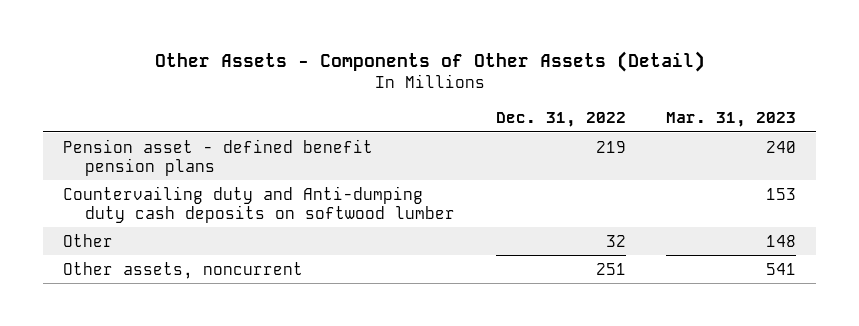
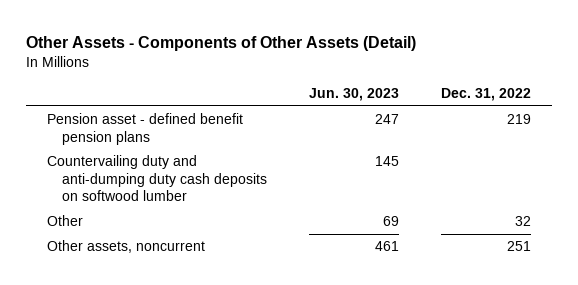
[666,112,797,128] Mar. 31, 2023 -> none
none -> [309,88,400,102] Jun. 30, 2023
[63,185,456,223] Countervailing duty and Anti-dumping duty cash deposits on softwood lumber -> [46,155,267,202] Countervailing duty and anti-dumping duty cash deposits on softwood lumber

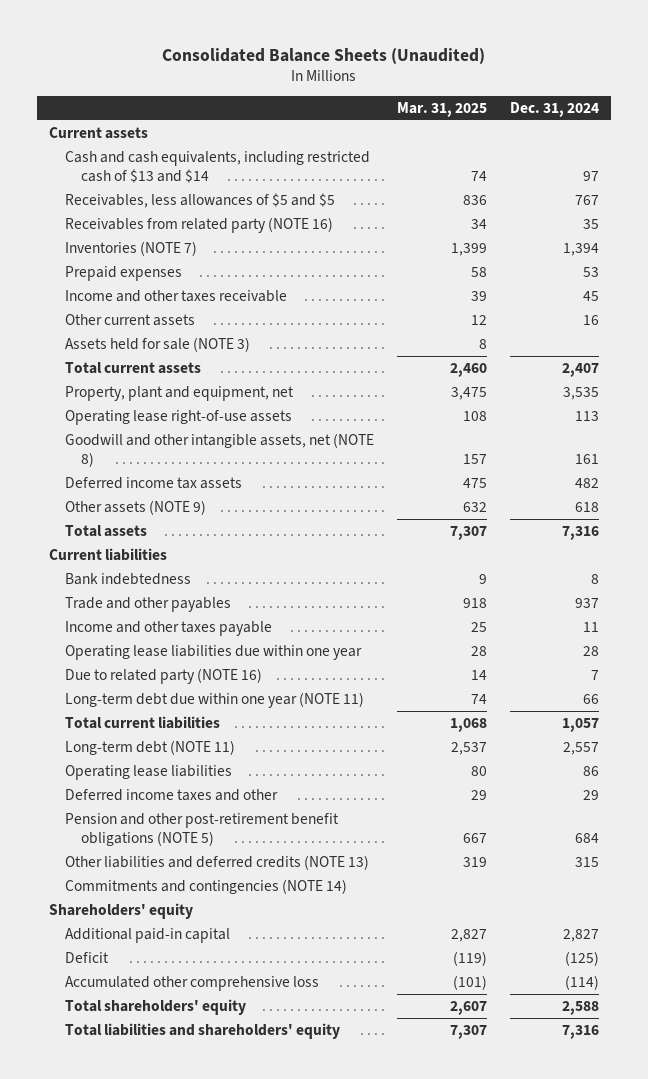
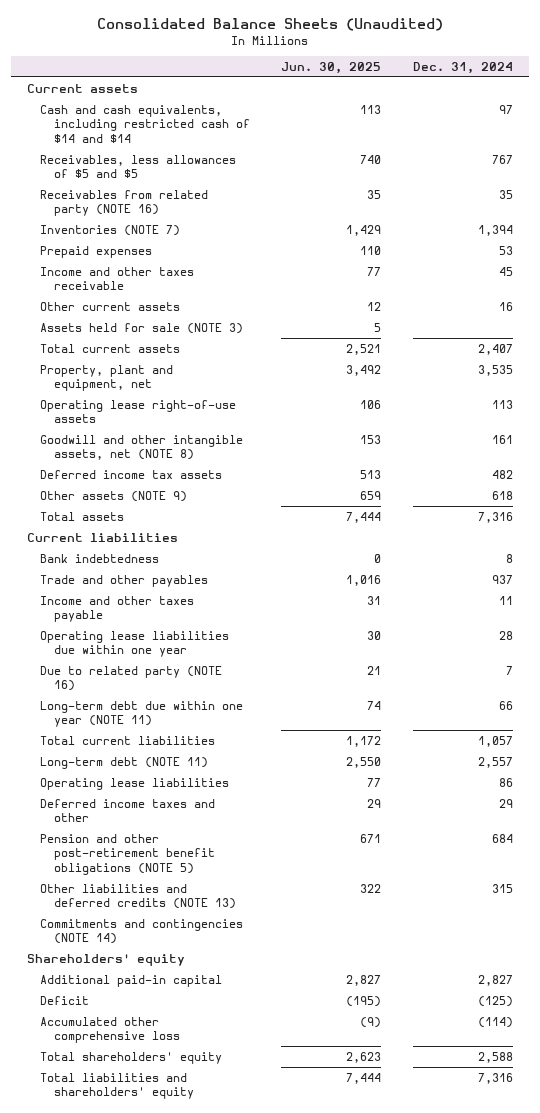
[397,102,488,118] Mar. 31, 2025 -> none
none -> [281,61,382,74] Jun. 30, 2025
[64,150,370,184] Cash and cash equivalents, including restricted cash of $13 and $14 -> [40,104,250,144] Cash and cash equivalents, including restricted cash of $14 and $14

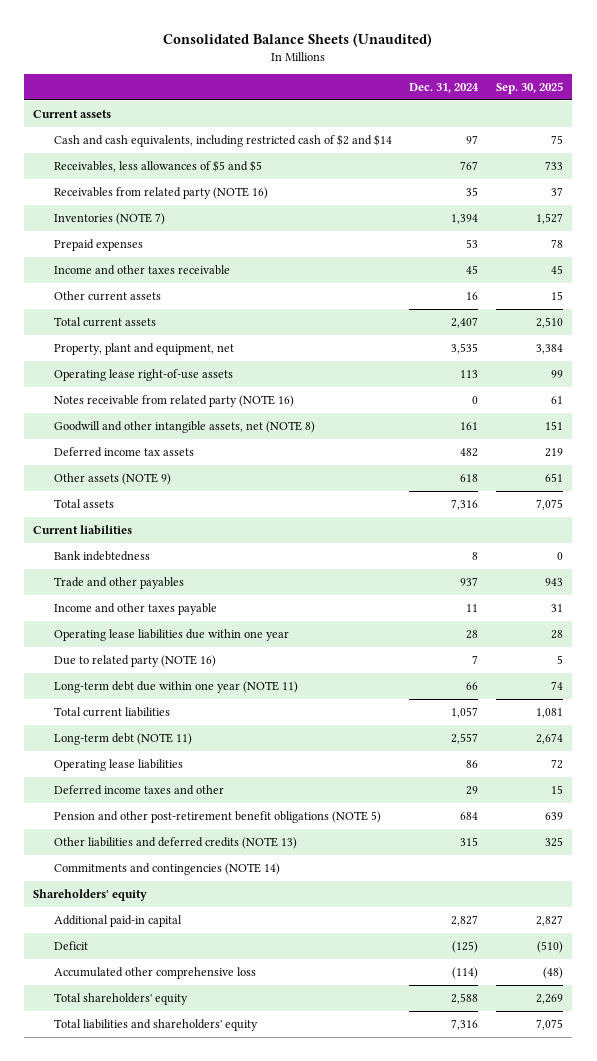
[281,61,382,74] Jun. 30, 2025 -> none
none -> [496,81,564,94] Sep. 30, 2025
[40,104,250,144] Cash and cash equivalents, including restricted cash of $14 and $14 -> [53,133,392,147] Cash and cash equivalents, including restricted cash of $2 and $14
[40,322,244,334] Assets held for sale (NOTE 3) -> none
none -> [53,394,294,407] Notes receivable from related party (NOTE 16)

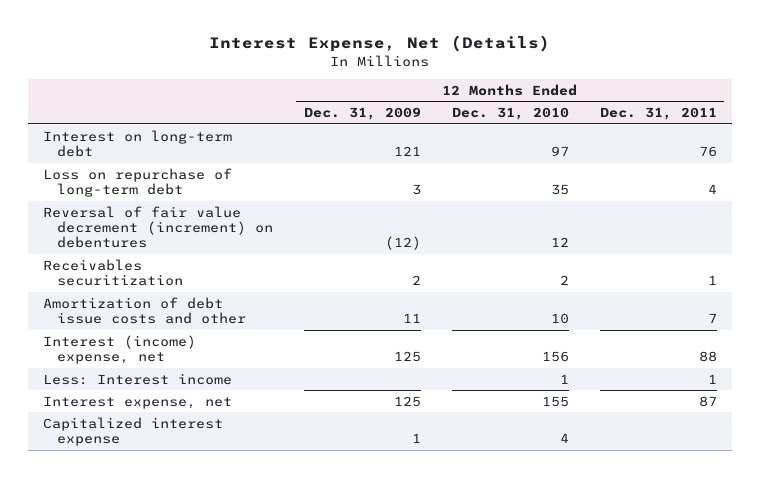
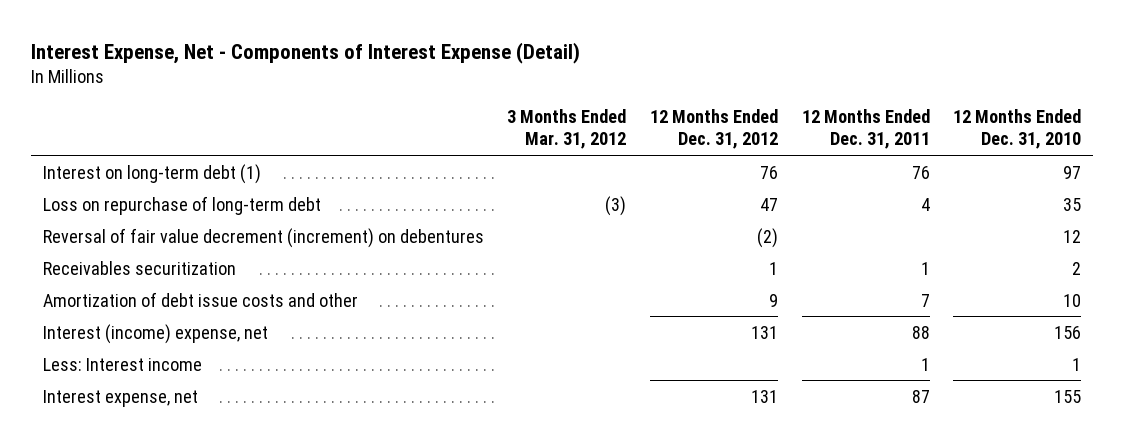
[209,35,551,53] Interest Expense, Net (Details) -> [30,41,580,64] Interest Expense, Net - Components of Interest Expense (Detail)
[303,107,421,121] Dec. 31, 2009 -> none
none -> [507,109,627,150] 3 Months Ended Mar. 31, 2012
none -> [649,109,778,150] 12 Months Ended Dec. 31, 2012
[43,129,233,157] Interest on long-term debt -> [42,163,261,184] Interest on long-term debt (1)
[43,416,224,446] Capitalized interest expense -> none

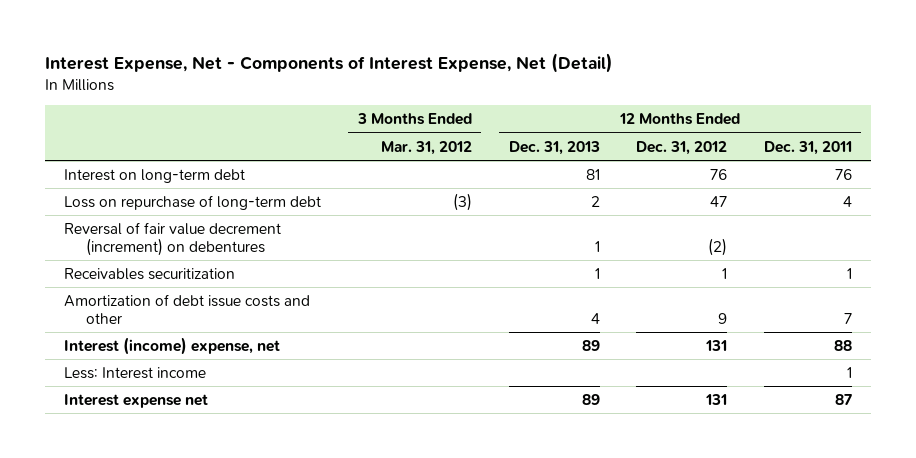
[30,41,580,64] Interest Expense, Net - Components of Interest Expense (Detail) -> [45,53,614,74] Interest Expense, Net - Components of Interest Expense, Net (Detail)
[953,109,1082,150] 12 Months Ended Dec. 31, 2010 -> none
none -> [508,140,600,155] Dec. 31, 2013
[42,163,261,184] Interest on long-term debt (1) -> [63,168,245,183] Interest on long-term debt
[42,389,198,407] Interest expense, net -> [63,393,208,408] Interest expense net

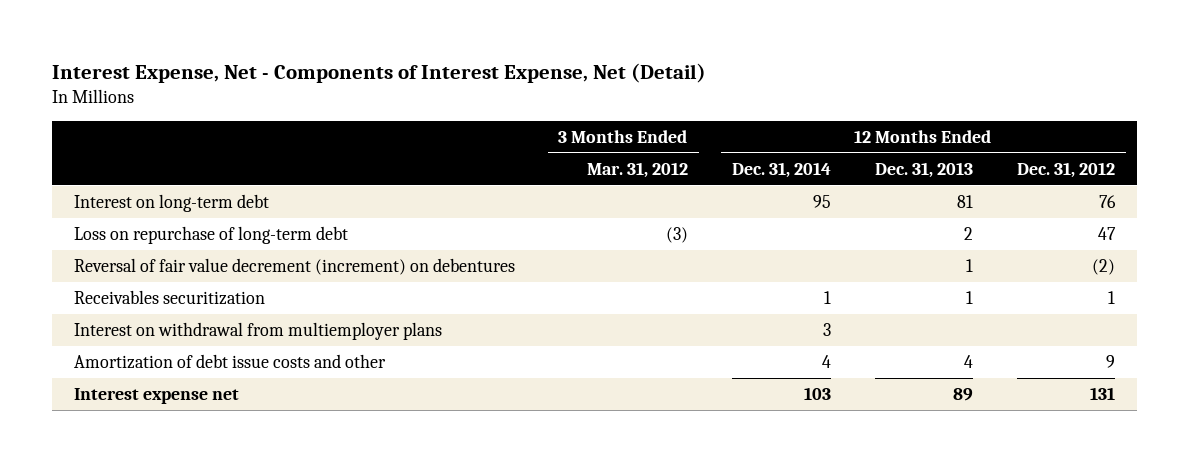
[764,140,853,155] Dec. 31, 2011 -> none
none -> [731,161,831,178] Dec. 31, 2014
none -> [73,321,442,340] Interest on withdrawal from multiemployer plans
[63,336,280,355] Interest (income) expense, net -> none
[63,366,206,379] Less: Interest income -> none

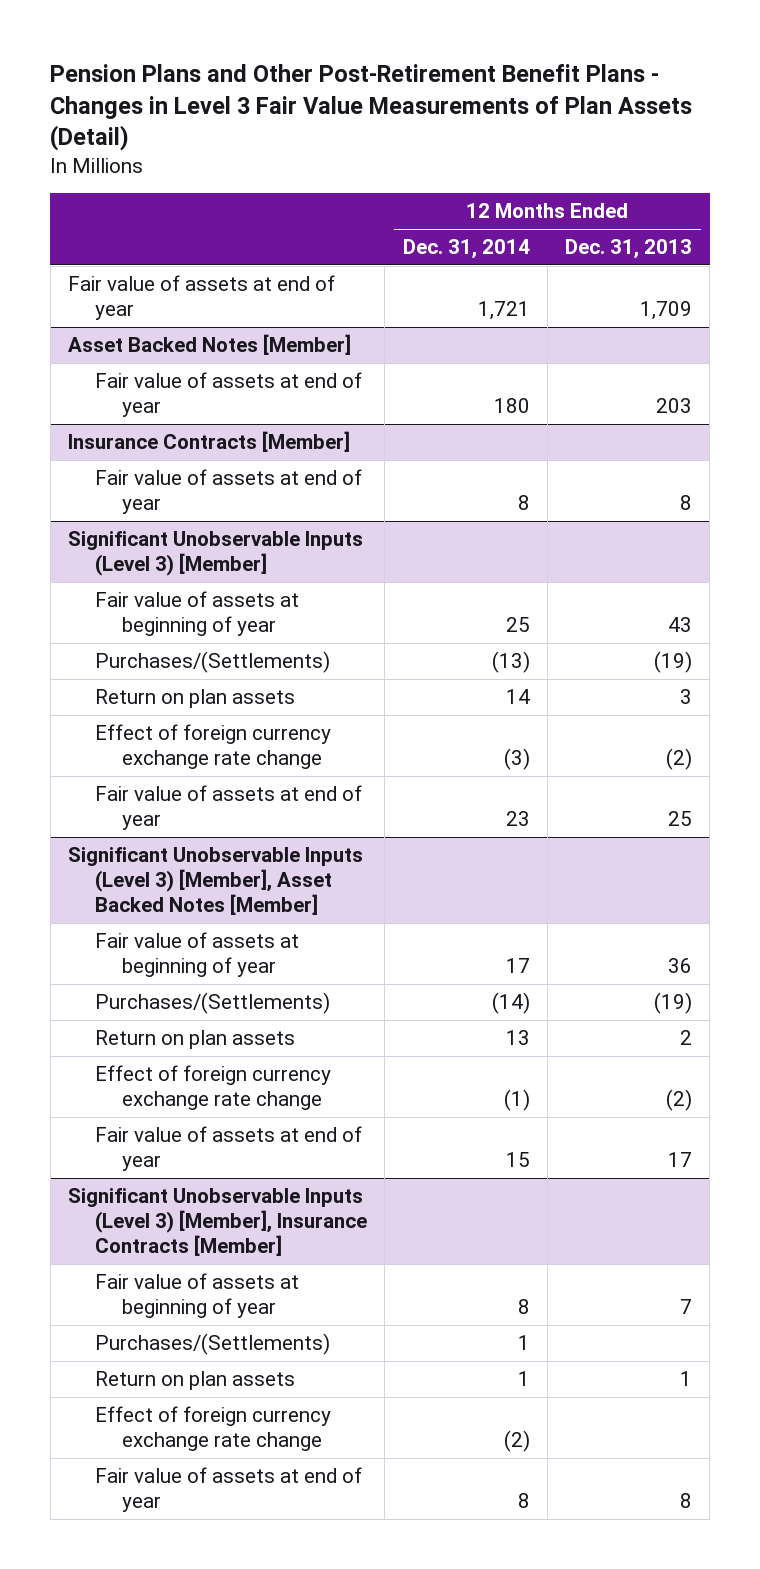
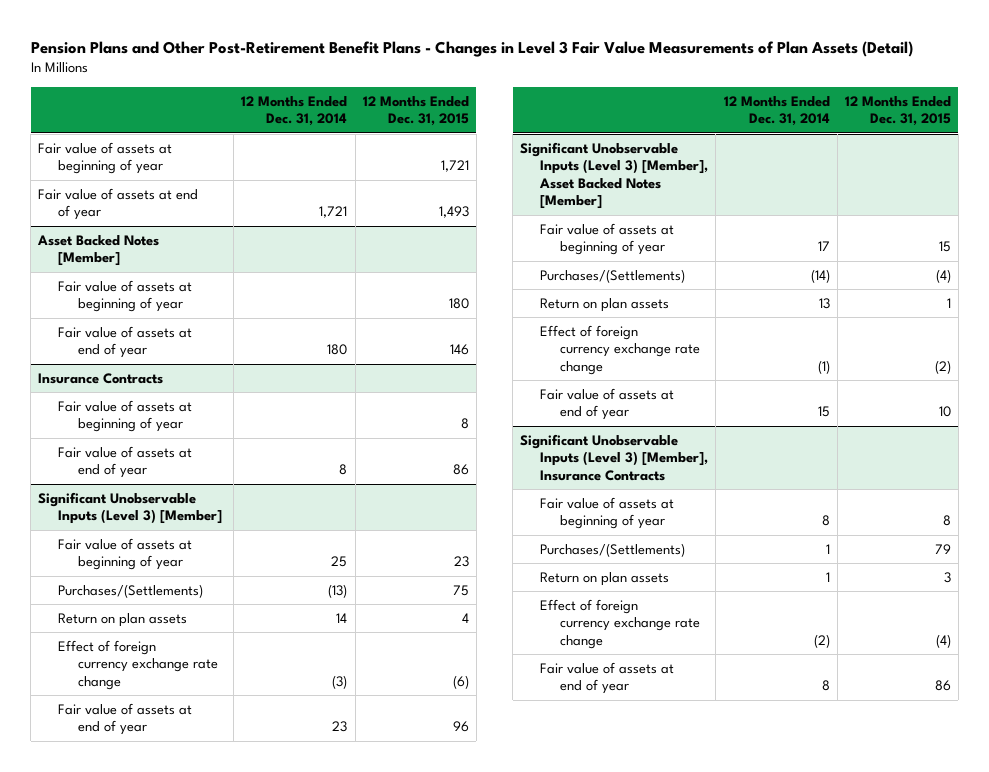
[565,239,693,260] Dec. 31, 2013 -> none
none -> [362,95,469,127] 12 Months Ended Dec. 31, 2015
none -> [38,141,173,175] Fair value of assets at beginning of year
none -> [58,279,193,313] Fair value of assets at beginning of year
[68,431,351,453] Insurance Contracts [Member] -> [38,372,164,384] Insurance Contracts
none -> [58,399,193,433] Fair value of assets at beginning of year
[68,1188,368,1257] Significant Unobservable Inputs (Level 3) [Member], Insurance Contracts [Member] -> [520,433,709,481] Significant Unobservable Inputs (Level 3) [Member], Insurance Contracts

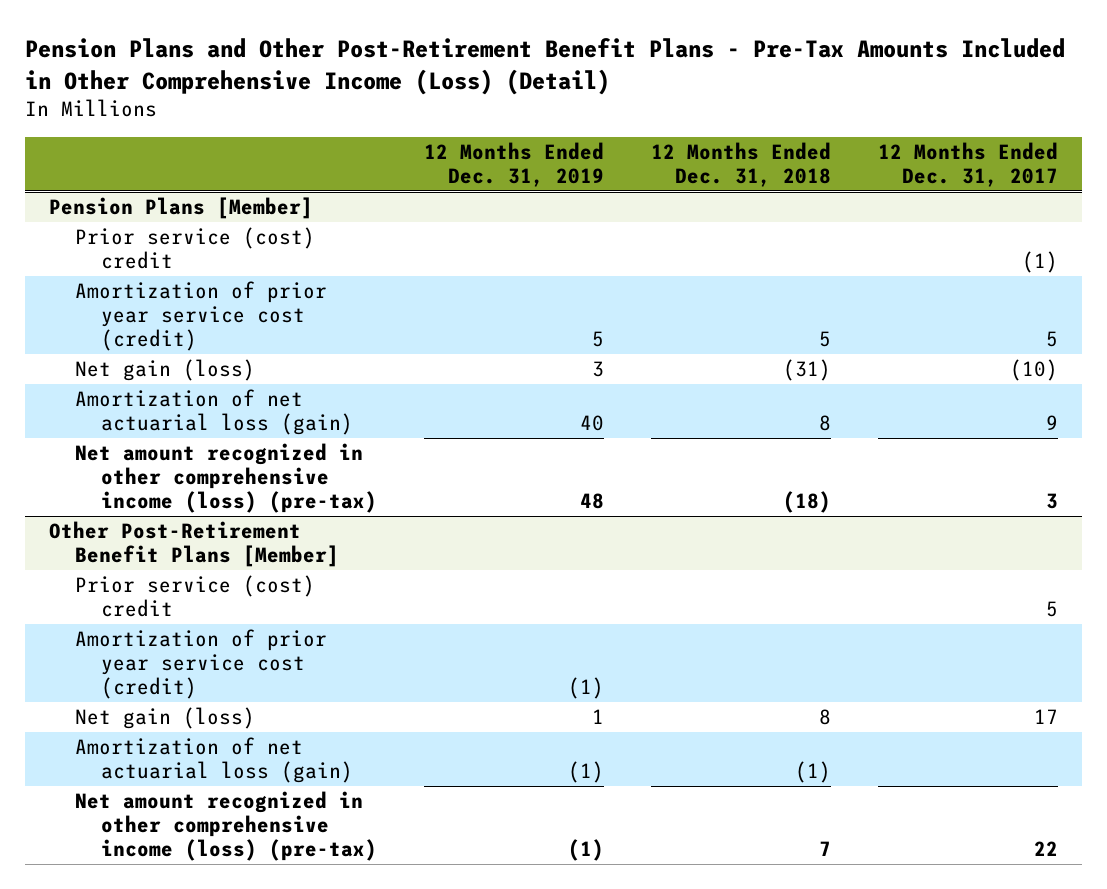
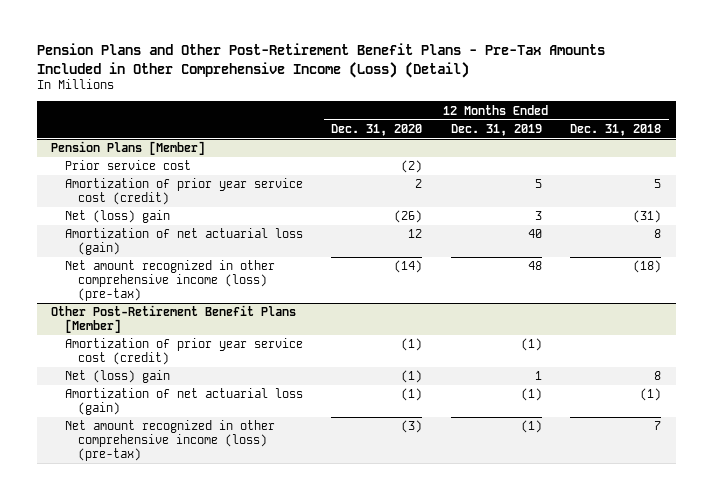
[878,141,1059,188] 12 Months Ended Dec. 31, 2017 -> none
none -> [331,123,423,136] Dec. 31, 2020
[74,227,315,270] Prior service (cost) credit -> [64,160,191,171] Prior service cost
[74,359,255,382] Net gain (loss) -> [64,210,170,224] Net (loss) gain
[74,575,315,618] Prior service (cost) credit -> none
[74,707,255,730] Net gain (loss) -> [64,370,170,384] Net (loss) gain

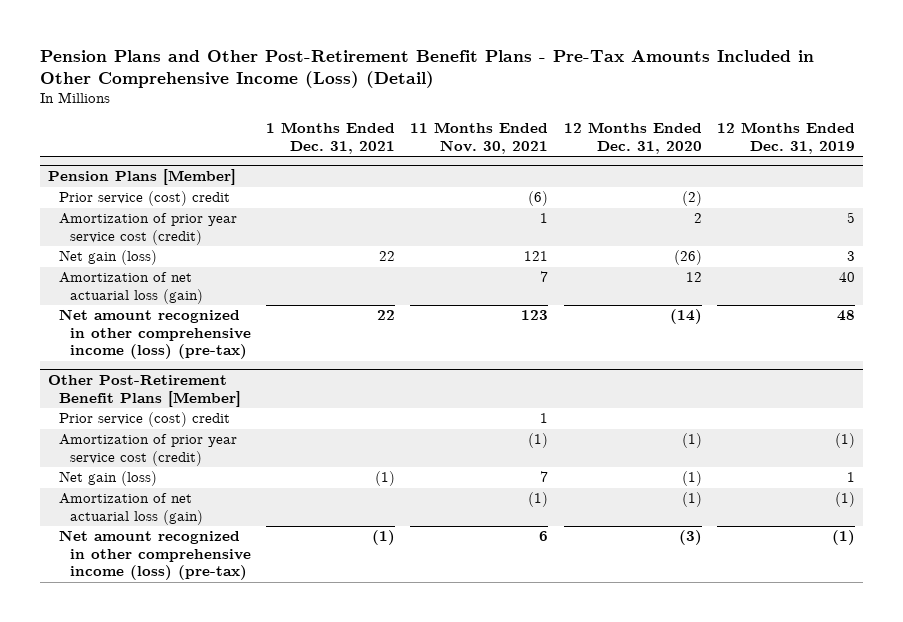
[570,123,662,136] Dec. 31, 2018 -> none
none -> [266,122,396,154] 1 Months Ended Dec. 31, 2021
none -> [410,122,549,154] 11 Months Ended Nov. 30, 2021
[64,160,191,171] Prior service cost -> [58,191,230,207] Prior service (cost) credit
[64,210,170,224] Net (loss) gain -> [58,250,157,266] Net gain (loss)
none -> [58,412,230,428] Prior service (cost) credit
[64,370,170,384] Net (loss) gain -> [58,471,157,487] Net gain (loss)

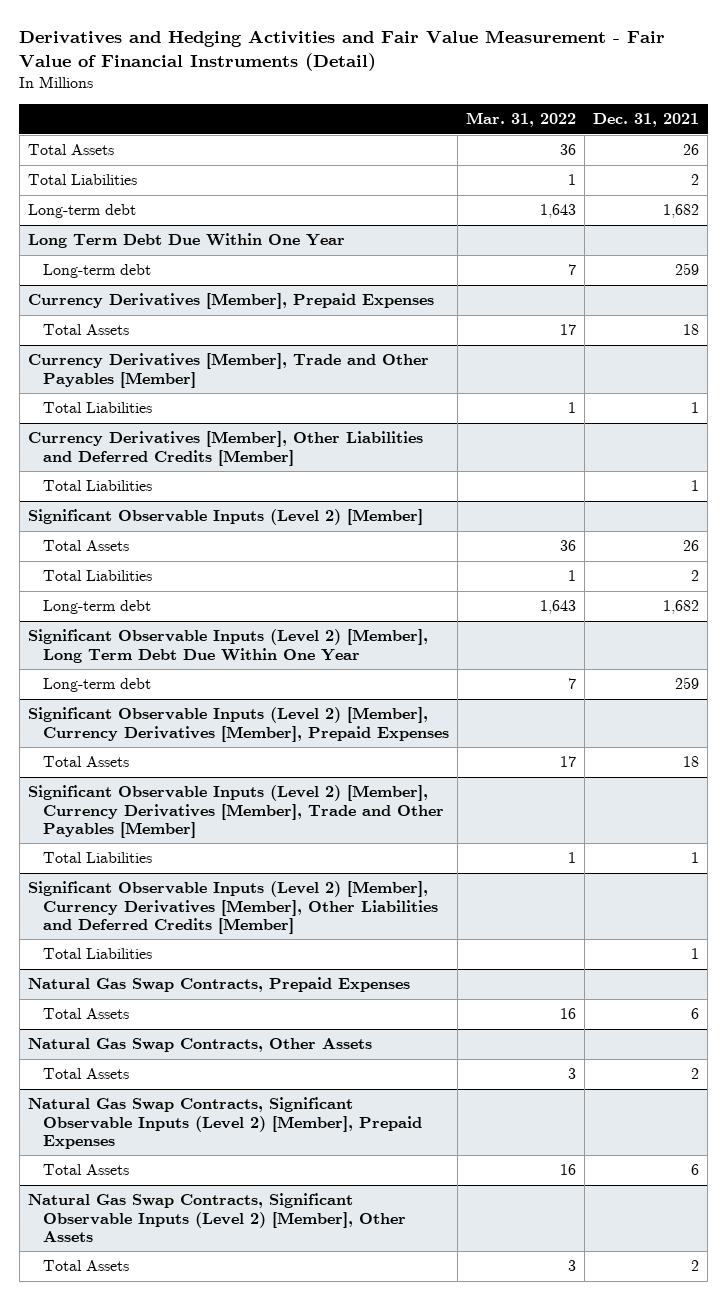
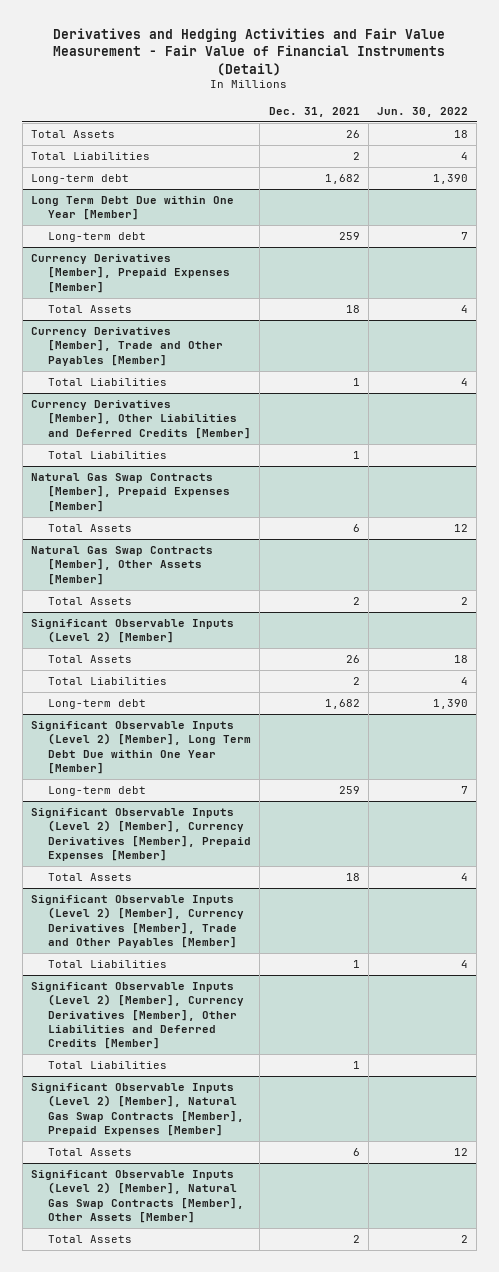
[466,112,577,128] Mar. 31, 2022 -> none
none -> [377,106,469,117] Jun. 30, 2022
[27,233,345,249] Long Term Debt Due Within One Year -> [30,196,234,221] Long Term Debt Due within One Year [Member]
[27,293,434,310] Currency Derivatives [Member], Prepaid Expenses -> [30,254,231,293] Currency Derivatives [Member], Prepaid Expenses [Member]
none -> [30,473,231,512] Natural Gas Swap Contracts [Member], Prepaid Expenses [Member]
none -> [48,524,133,533] Total Assets
none -> [30,546,213,585] Natural Gas Swap Contracts [Member], Other Assets [Member]
none -> [48,597,133,606] Total Assets
[27,629,428,663] Significant Observable Inputs (Level 2) [Member], Long Term Debt Due Within One Year -> [30,721,252,774] Significant Observable Inputs (Level 2) [Member], Long Term Debt Due within One Year [Member]
[27,707,450,742] Significant Observable Inputs (Level 2) [Member], Currency Derivatives [Member], Prepaid Expenses -> [30,808,252,861] Significant Observable Inputs (Level 2) [Member], Currency Derivatives [Member], Prepaid Expenses [Member]
[27,977,410,993] Natural Gas Swap Contracts, Prepaid Expenses -> none
[43,1008,130,1020] Total Assets -> none
[27,1038,372,1053] Natural Gas Swap Contracts, Other Assets -> none
[43,1068,130,1080] Total Assets -> none
[27,1097,423,1149] Natural Gas Swap Contracts, Significant Observable Inputs (Level 2) [Member], Prepaid Expenses -> [30,1083,245,1136] Significant Observable Inputs (Level 2) [Member], Natural Gas Swap Contracts [Member], Prepaid Expenses [Member]
[27,1193,407,1242] Natural Gas Swap Contracts, Significant Observable Inputs (Level 2) [Member], Other Assets -> [30,1170,245,1223] Significant Observable Inputs (Level 2) [Member], Natural Gas Swap Contracts [Member], Other Assets [Member]

